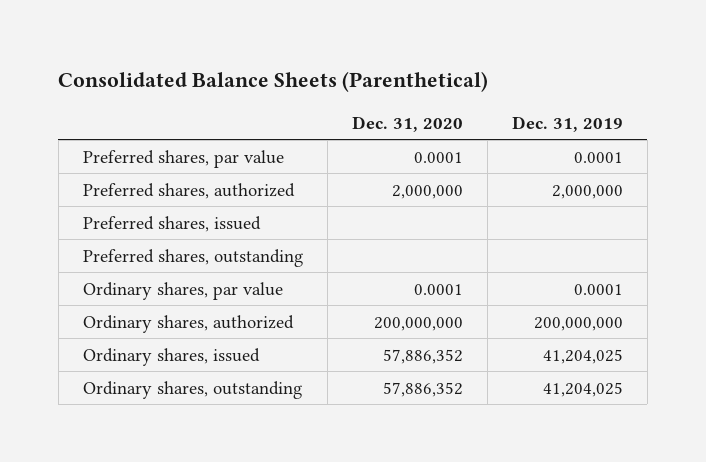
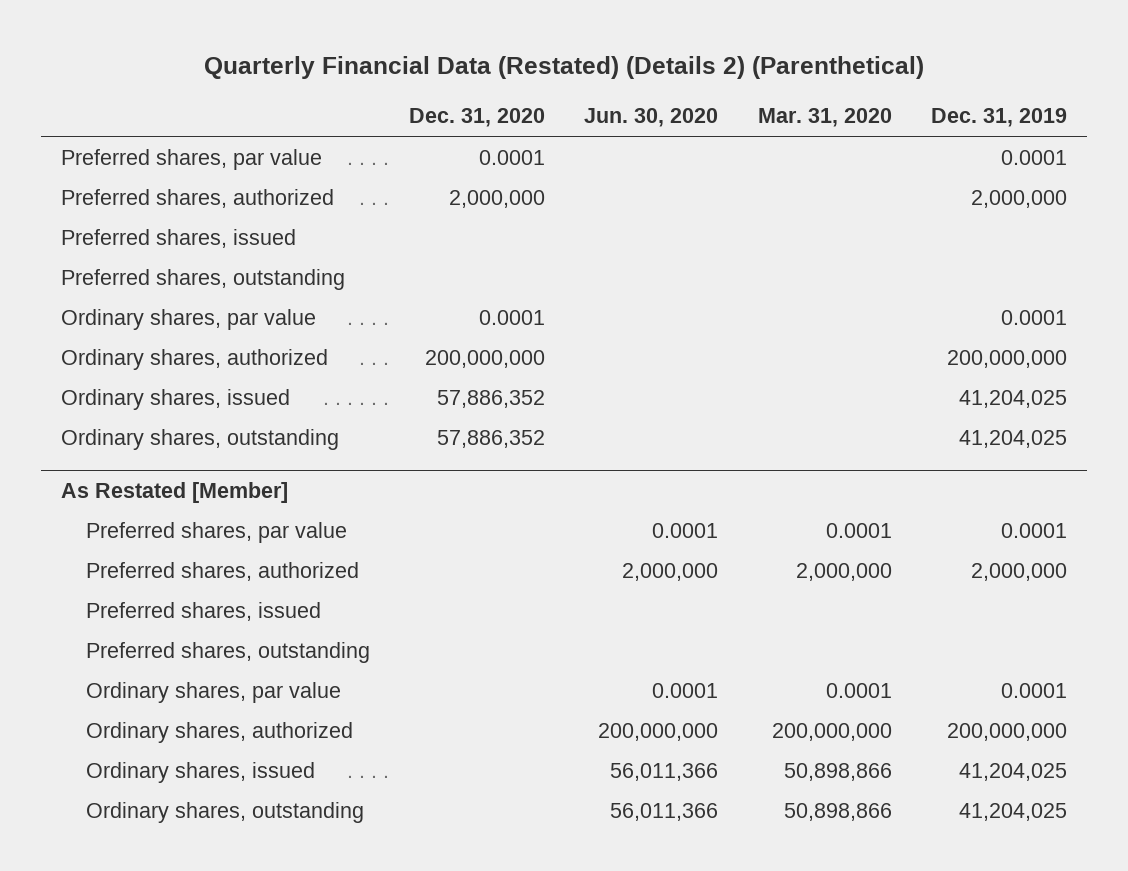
[58,71,489,93] Consolidated Balance Sheets (Parenthetical) -> [203,56,924,80] Quarterly Financial Data (Restated) (Details 2) (Parenthetical)
none -> [584,108,719,128] Jun. 30, 2020
none -> [757,108,892,128] Mar. 31, 2020
none -> [60,481,288,503] As Restated [Member]
none -> [85,521,347,543] Preferred shares, par value
none -> [85,561,359,581] Preferred shares, authorized
none -> [85,601,321,621] Preferred shares, issued
none -> [85,641,370,663] Preferred shares, outstanding
none -> [85,681,341,703] Ordinary shares, par value
none -> [85,721,353,743] Ordinary shares, authorized
none -> [85,761,315,783] Ordinary shares, issued
none -> [85,801,364,823] Ordinary shares, outstanding

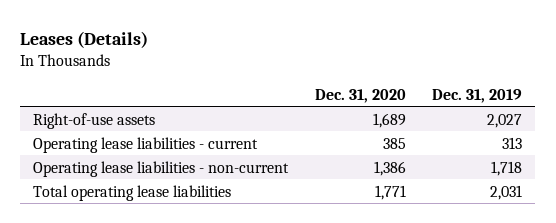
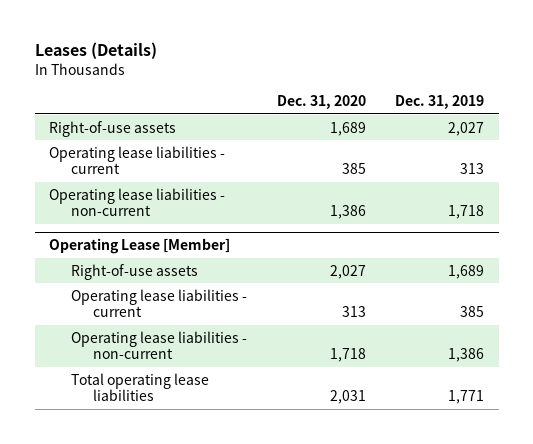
none -> [49,237,231,254] Operating Lease [Member]
none -> [71,263,199,280] Right-of-use assets
none -> [71,288,248,318] Operating lease liabilities - current
none -> [71,330,248,360] Operating lease liabilities - non-current
[374,184,406,200] 1,771 -> [329,390,366,405] 2,031
[490,184,523,200] 2,031 -> [447,390,484,405] 1,771

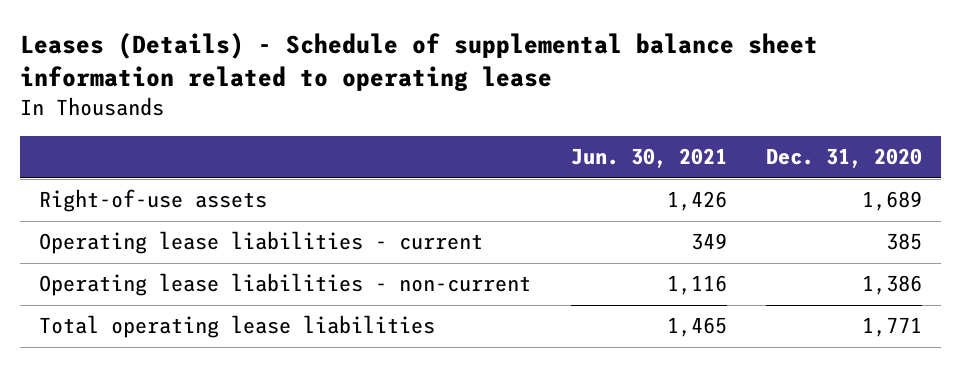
[34,41,157,59] Leases (Details) -> [19,31,818,91] Leases (Details) - Schedule of supplemental balance sheet information related to operating lease
[394,95,484,110] Dec. 31, 2019 -> none
none -> [570,148,727,169] Jun. 30, 2021
[49,237,231,254] Operating Lease [Member] -> none
[71,263,199,280] Right-of-use assets -> none
[71,288,248,318] Operating lease liabilities - current -> none
[71,330,248,360] Operating lease liabilities - non-current -> none
[329,390,366,405] 2,031 -> [861,317,922,338] 1,771

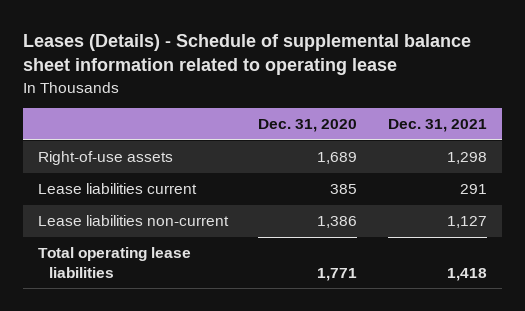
[570,148,727,169] Jun. 30, 2021 -> none
none -> [387,119,487,133] Dec. 31, 2021
[39,231,484,255] Operating lease liabilities - current -> [38,183,198,195] Lease liabilities current
[39,273,532,297] Operating lease liabilities - non-current -> [38,215,230,227] Lease liabilities non-current

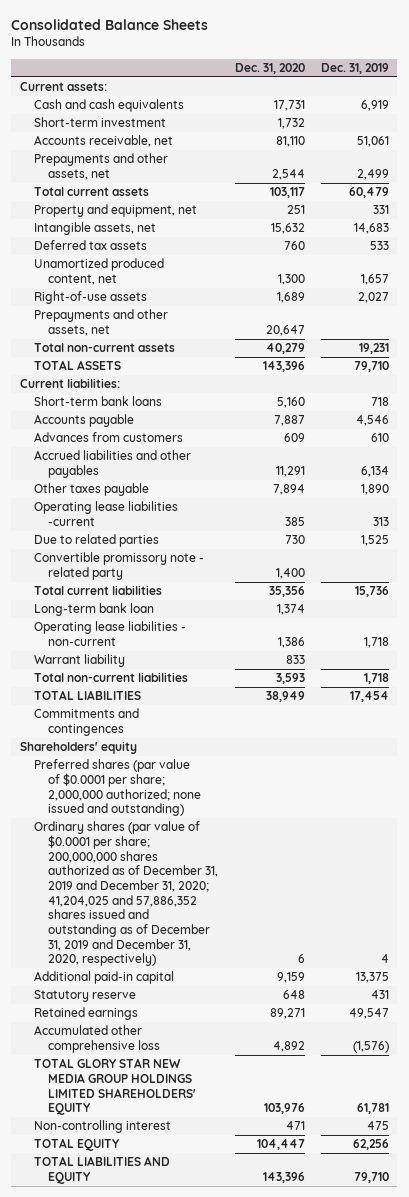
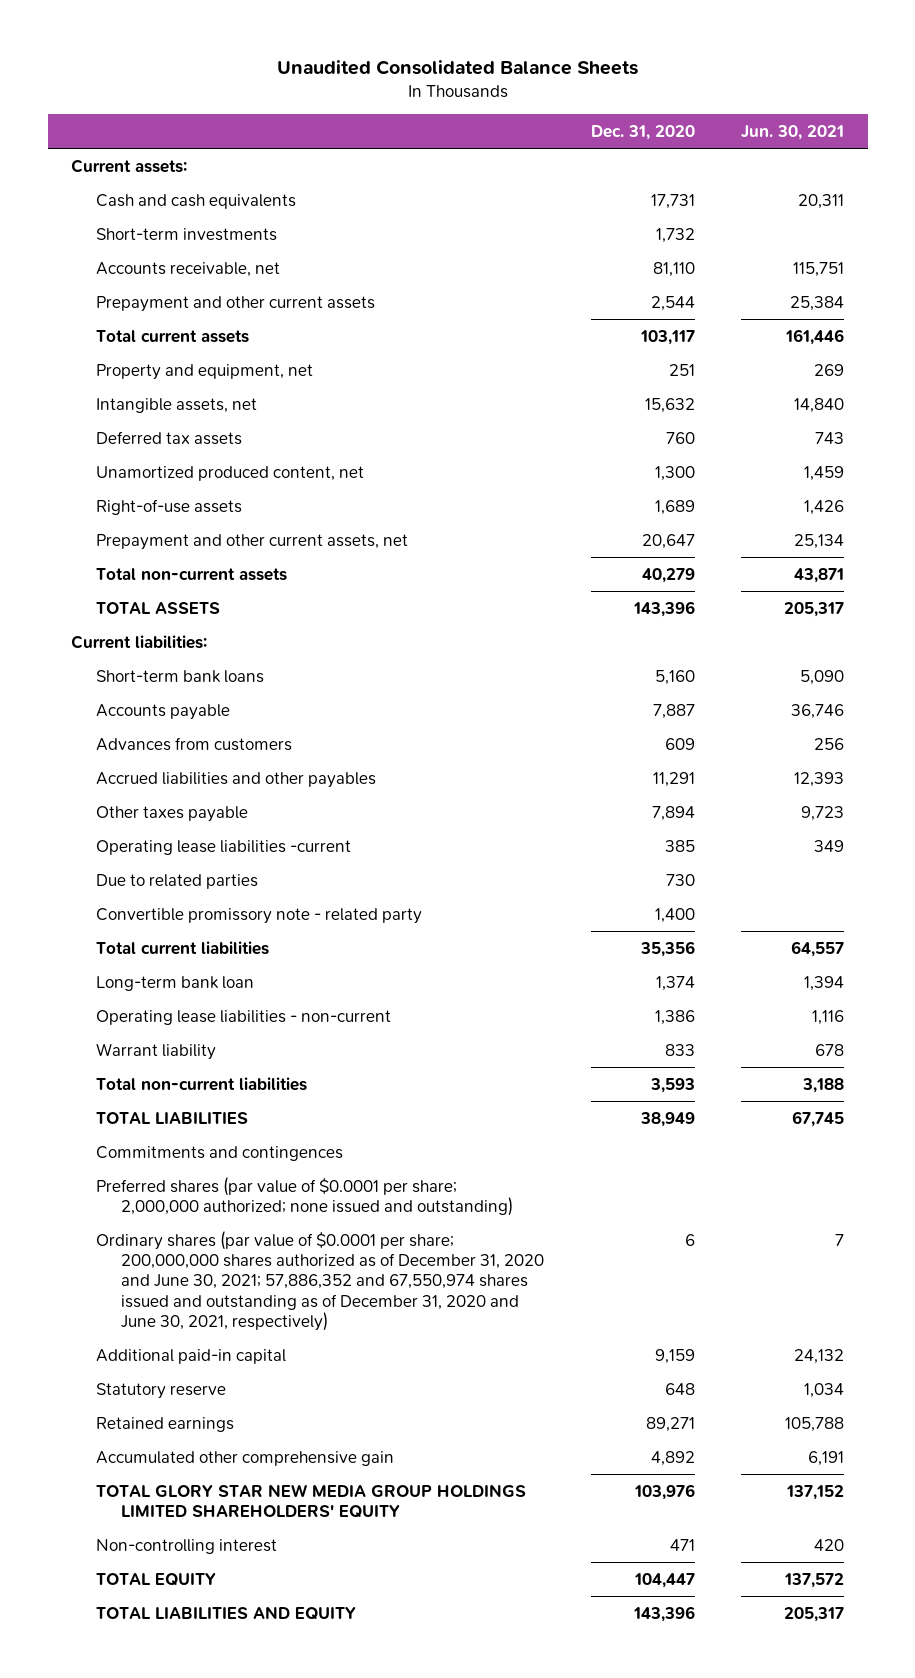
[11,19,209,31] Consolidated Balance Sheets -> [276,60,638,76] Unaudited Consolidated Balance Sheets
[321,63,390,75] Dec. 31, 2019 -> none
none -> [741,125,845,141] Jun. 30, 2021
[33,117,166,128] Short-term investment -> [95,227,277,241] Short-term investments
[33,153,168,181] Prepayments and other assets, net -> [95,295,375,312] Prepayment and other current assets
[33,309,168,337] Prepayments and other assets, net -> [95,533,408,550] Prepayment and other current assets, net
[19,741,137,755] Shareholders' equity -> none
[33,821,219,967] Ordinary shares (par value of $0.0001 per share; 200,000,000 shares authorized as of December 31, 2019 and December 31, 2020; 41,204,025 and 57,886,352 shares issued and outstanding as of December 31, 2019 and December 31, 2020, respectively) -> [95,1230,544,1332] Ordinary shares (par value of $0.0001 per share; 200,000,000 shares authorized as of December 31, 2020 and June 30, 2021; 57,886,352 and 67,550,974 shares issued and outstanding as of December 31, 2020 and June 30, 2021, respectively)
[33,1025,161,1054] Accumulated other comprehensive loss -> [95,1450,394,1466] Accumulated other comprehensive gain

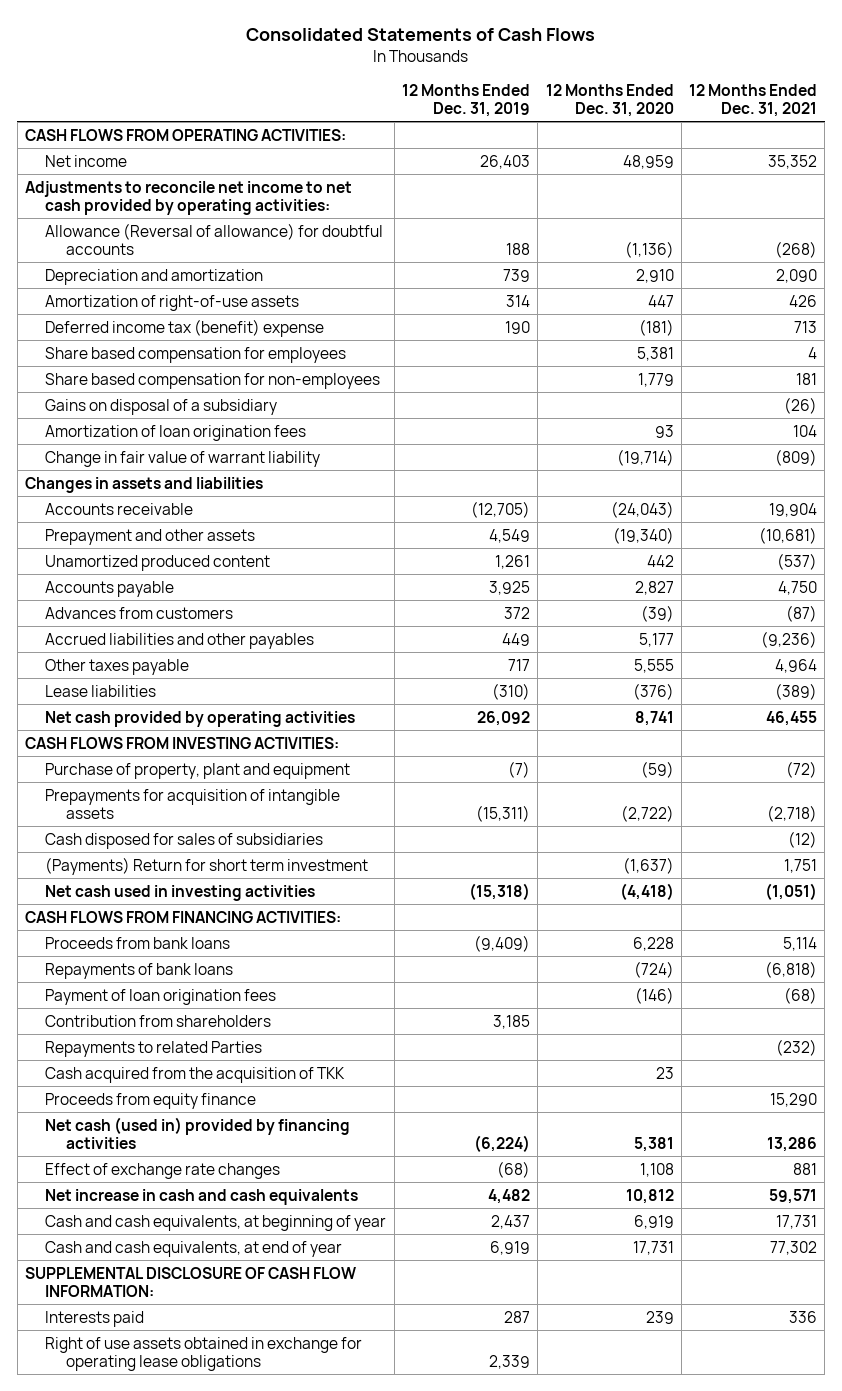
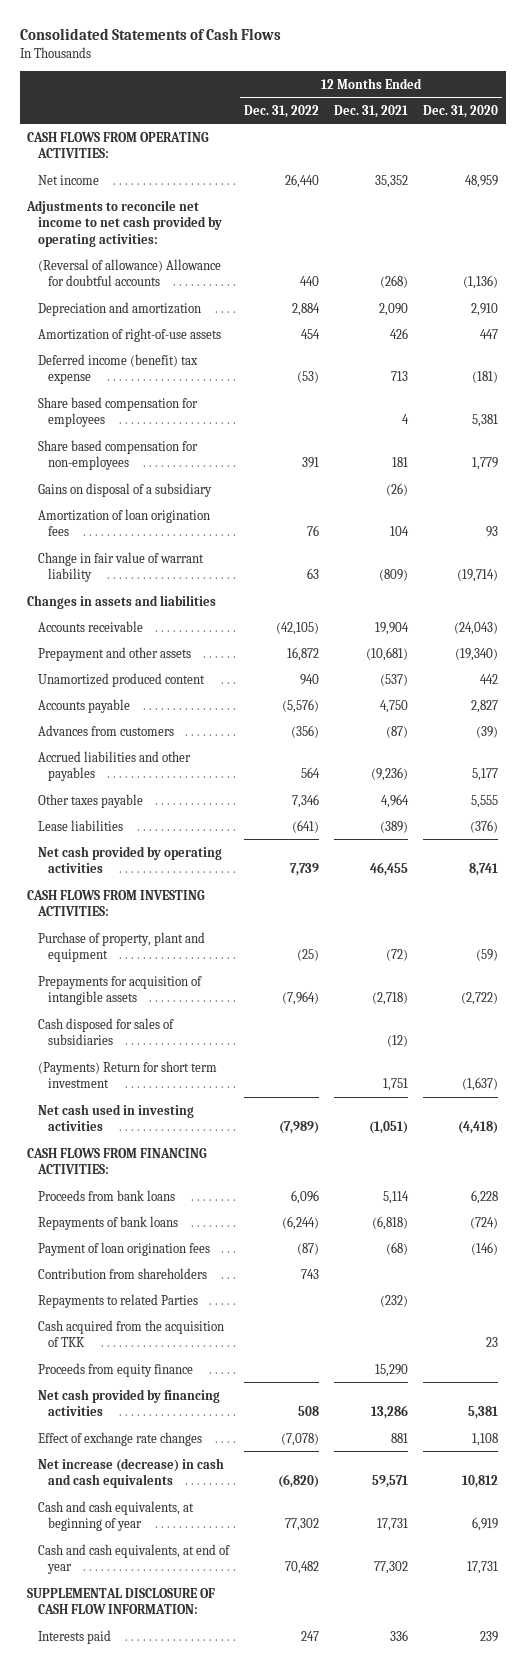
[401,84,530,118] 12 Months Ended Dec. 31, 2019 -> none
none -> [243,104,319,118] Dec. 31, 2022
[45,222,384,255] Allowance (Reversal of allowance) for doubtful accounts -> [37,258,221,287] (Reversal of allowance) Allowance for doubtful accounts
[45,318,325,337] Deferred income tax (benefit) expense -> [37,353,198,385] Deferred income (benefit) tax expense
[45,1116,351,1149] Net cash (used in) provided by financing activities -> [37,1388,220,1417] Net cash provided by financing activities
[45,1188,359,1205] Net increase in cash and cash equivalents -> [37,1457,224,1489] Net increase (decrease) in cash and cash equivalents
[45,1336,363,1371] Right of use assets obtained in exchange for operating lease obligations -> none

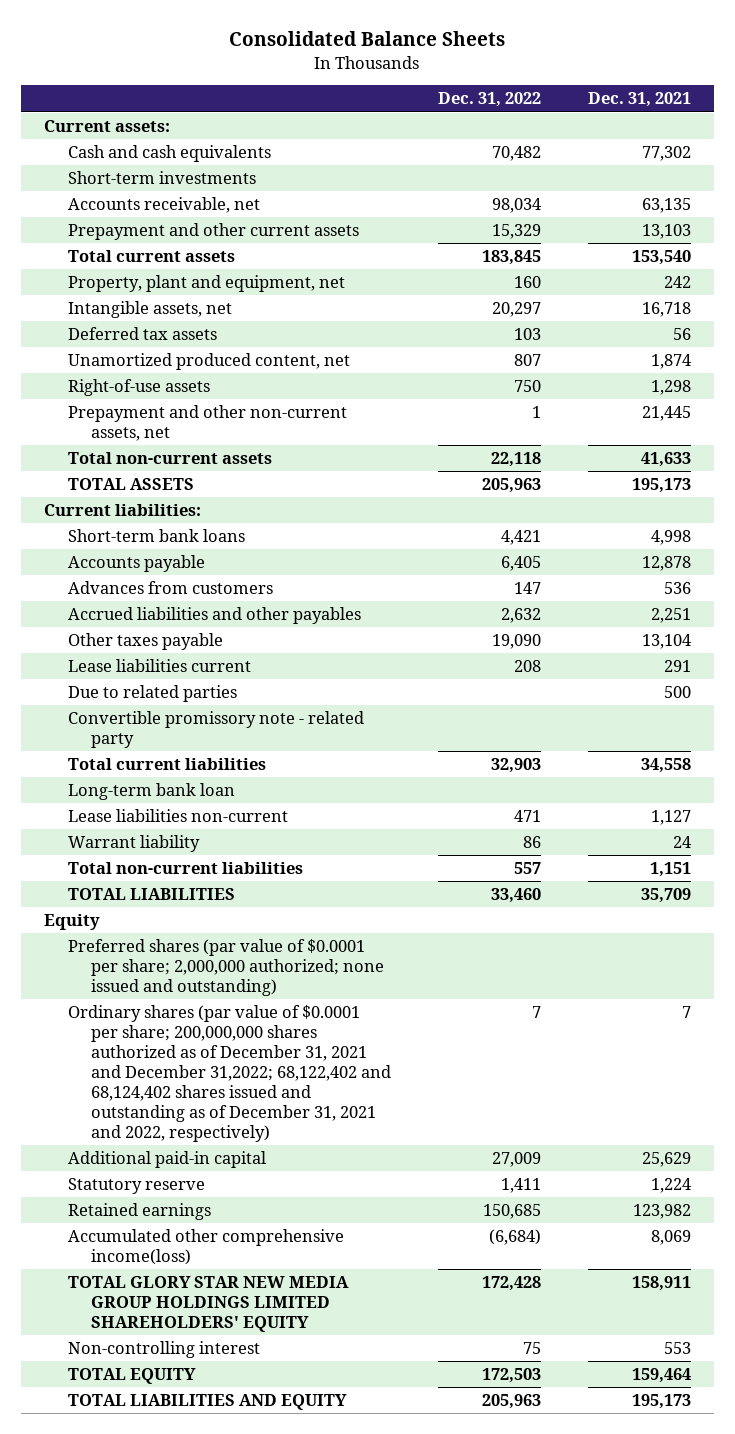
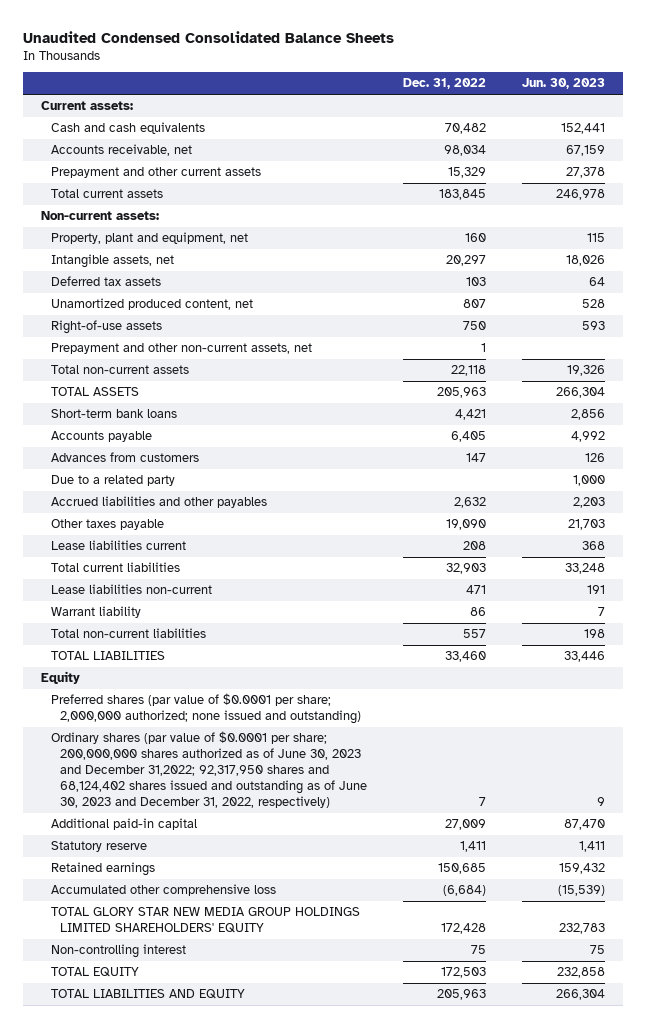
[229,31,506,47] Consolidated Balance Sheets -> [23,30,395,43] Unaudited Condensed Consolidated Balance Sheets
[587,92,691,108] Dec. 31, 2021 -> none
none -> [521,78,605,90] Jun. 30, 2023
[67,171,256,185] Short-term investments -> none
none -> [41,211,160,221] Non-current assets:
[44,504,202,517] Current liabilities: -> none
none -> [50,475,175,487] Due to a related party
[67,685,237,703] Due to related parties -> none
[67,711,364,749] Convertible promissory note - related party -> none
[67,783,235,801] Long-term bank loan -> none
[67,1005,392,1142] Ordinary shares (par value of $0.0001 per share; 200,000,000 shares authorized as of December 31, 2021 and December 31,2022; 68,122,402 and 68,124,402 shares issued and outstanding as of December 31, 2021 and 2022, respectively) -> [50,731,368,809] Ordinary shares (par value of $0.0001 per share; 200,000,000 shares authorized as of June 30, 2023 and December 31,2022; 92,317,950 shares and 68,124,402 shares issued and outstanding as of June 30, 2023 and December 31, 2022, respectively)
[67,1229,344,1266] Accumulated other comprehensive income(loss) -> [50,884,276,897] Accumulated other comprehensive loss

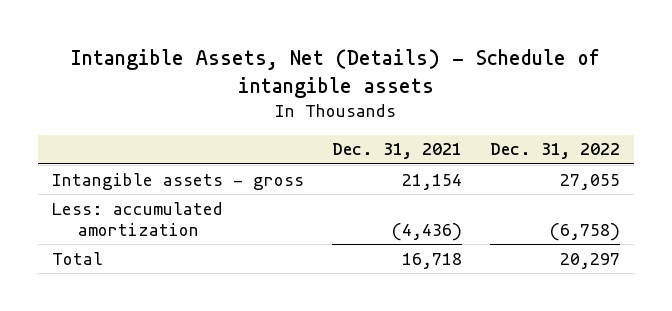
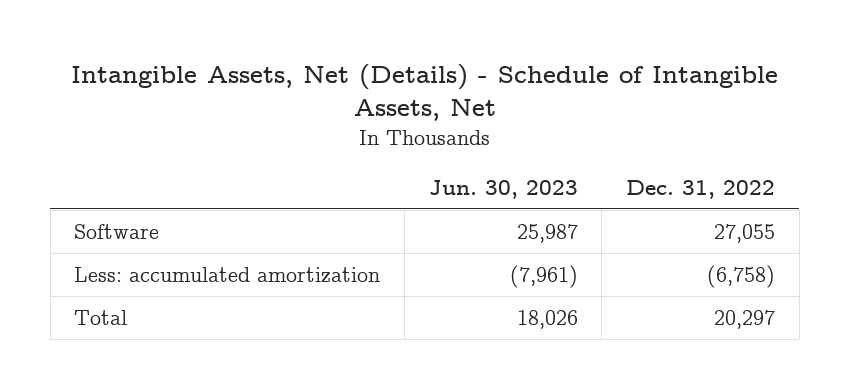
[70,49,600,99] Intangible Assets, Net (Details) - Schedule of intangible assets -> [70,64,778,122] Intangible Assets, Net (Details) - Schedule of Intangible Assets, Net
[331,143,462,160] Dec. 31, 2021 -> none
none -> [428,179,578,199] Jun. 30, 2023
[51,172,304,190] Intangible assets - gross -> [74,223,160,239] Software

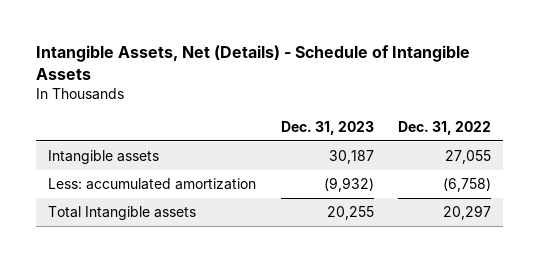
[70,64,778,122] Intangible Assets, Net (Details) - Schedule of Intangible Assets, Net -> [36,45,471,81] Intangible Assets, Net (Details) - Schedule of Intangible Assets
[428,179,578,199] Jun. 30, 2023 -> none
none -> [280,121,374,136] Dec. 31, 2023
[74,223,160,239] Software -> [48,149,160,164] Intangible assets
[74,309,128,325] Total -> [48,205,197,220] Total Intangible assets

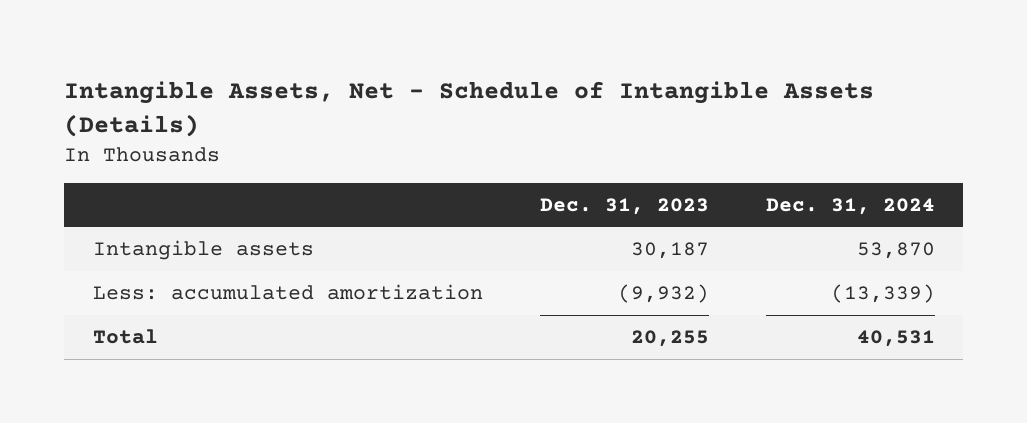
[36,45,471,81] Intangible Assets, Net (Details) - Schedule of Intangible Assets -> [64,80,875,137] Intangible Assets, Net - Schedule of Intangible Assets (Details)
[397,121,491,136] Dec. 31, 2022 -> none
none -> [765,197,935,215] Dec. 31, 2024
[48,205,197,220] Total Intangible assets -> [92,329,158,345] Total

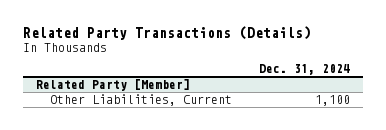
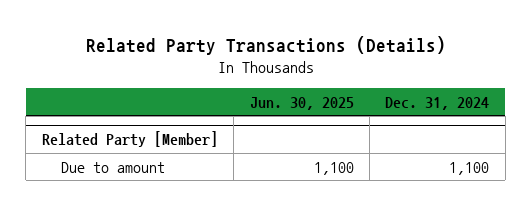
none -> [249,96,354,110] Jun. 30, 2025
[50,93,233,106] Other Liabilities, Current -> [61,161,166,173] Due to amount

